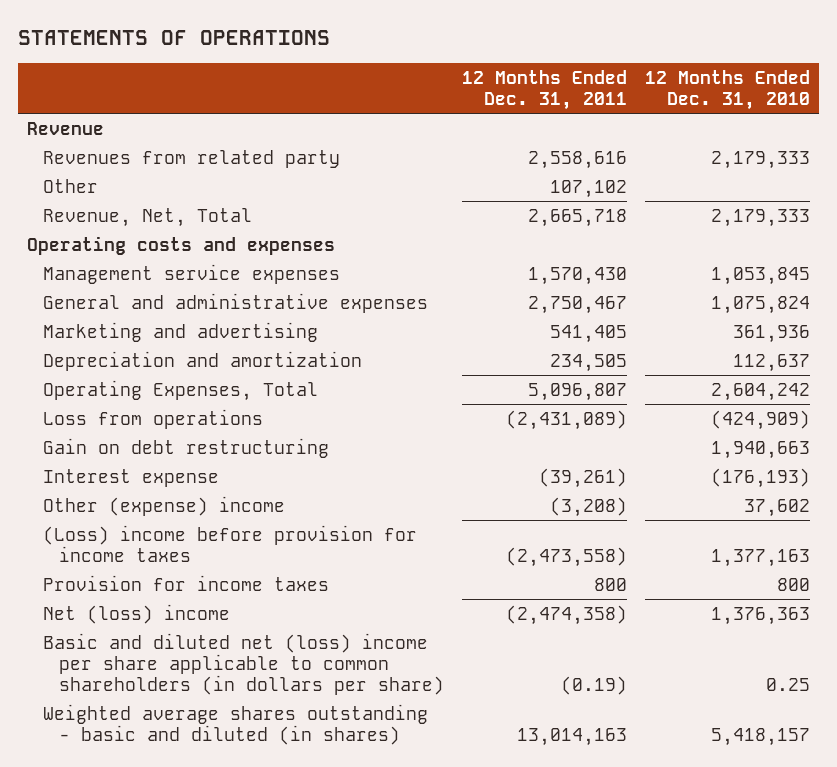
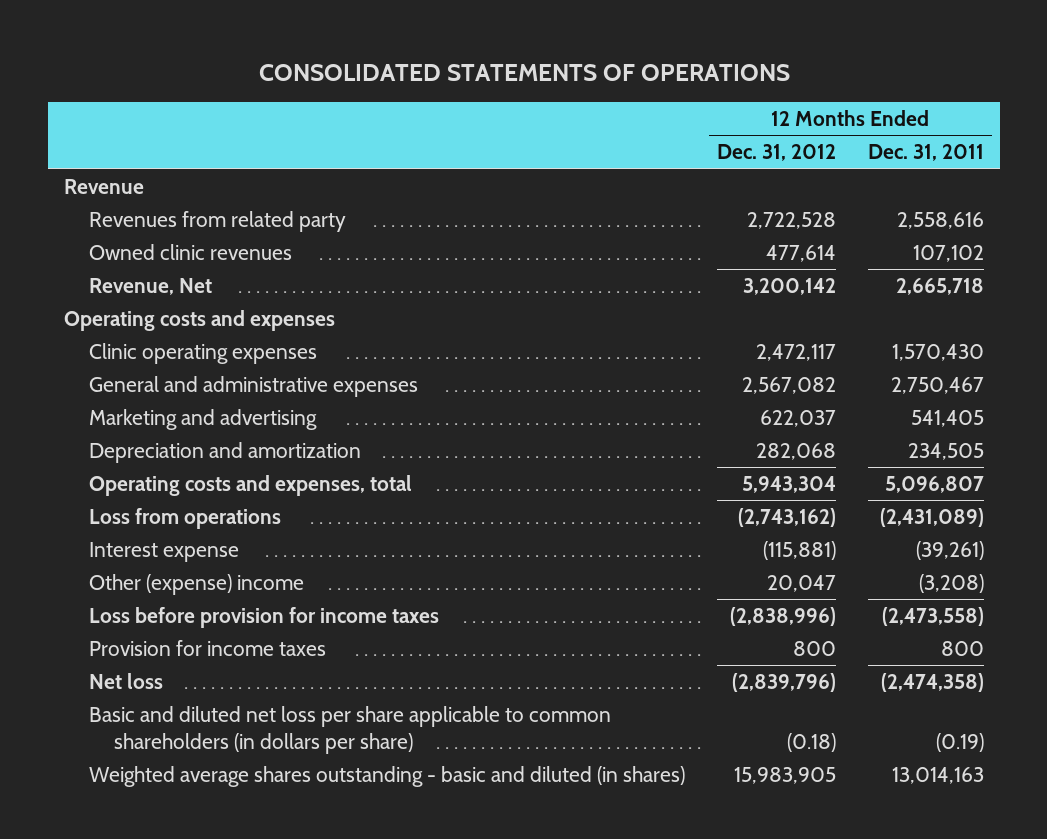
[17,30,330,46] STATEMENTS OF OPERATIONS -> [258,63,790,81] CONSOLIDATED STATEMENTS OF OPERATIONS
[644,69,810,110] 12 Months Ended Dec. 31, 2010 -> none
none -> [716,144,836,162] Dec. 31, 2012
[42,178,98,193] Other -> [88,244,292,261] Owned clinic revenues
[42,207,252,227] Revenue, Net, Total -> [88,278,212,296] Revenue, Net
[42,263,340,284] Management service expenses -> [88,343,317,365] Clinic operating expenses
[42,379,318,401] Operating Expenses, Total -> [88,475,412,497] Operating costs and expenses, total
[42,437,329,458] Gain on debt restructuring -> none
[42,524,417,562] (Loss) income before provision for income taxes -> [88,607,439,629] Loss before provision for income taxes
[42,603,230,624] Net (loss) income -> [88,673,163,690] Net loss
[42,632,444,695] Basic and diluted net (loss) income per share applicable to common shareholders (in dollars per share) -> [88,706,611,754] Basic and diluted net loss per share applicable to common shareholders (in dollars per share)

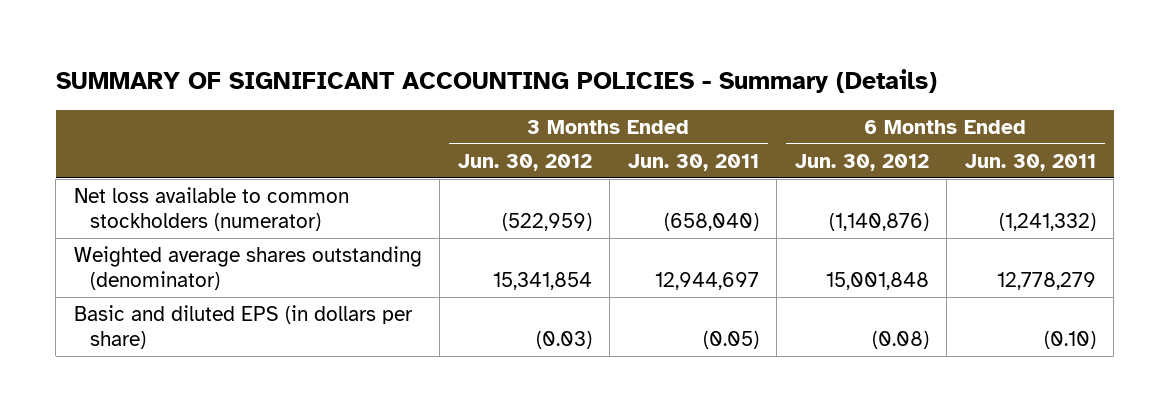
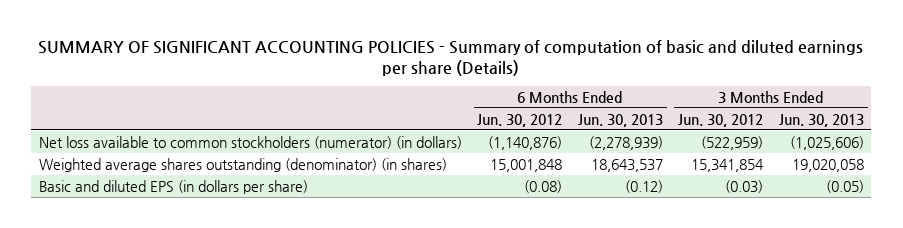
[55,68,937,93] SUMMARY OF SIGNIFICANT ACCOUNTING POLICIES - Summary (Details) -> [38,39,864,76] SUMMARY OF SIGNIFICANT ACCOUNTING POLICIES - Summary of computation of basic and diluted earnings per share (Details)
[627,153,759,171] Jun. 30, 2011 -> none
[964,153,1096,171] Jun. 30, 2011 -> none
none -> [577,113,663,127] Jun. 30, 2013
none -> [778,113,864,127] Jun. 30, 2013
[73,187,349,232] Net loss available to common stockholders (numerator) -> [38,135,462,149] Net loss available to common stockholders (numerator) (in dollars)
[73,246,422,291] Weighted average shares outstanding (denominator) -> [38,157,447,172] Weighted average shares outstanding (denominator) (in shares)

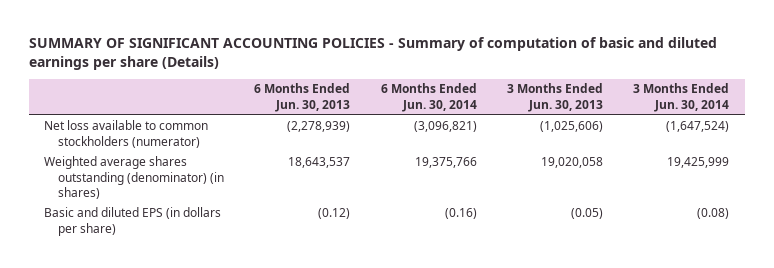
[477,113,563,127] Jun. 30, 2012 -> none
[678,113,764,127] Jun. 30, 2012 -> none
none -> [380,83,477,112] 6 Months Ended Jun. 30, 2014
none -> [633,83,730,112] 3 Months Ended Jun. 30, 2014
[38,135,462,149] Net loss available to common stockholders (numerator) (in dollars) -> [44,120,209,148] Net loss available to common stockholders (numerator)

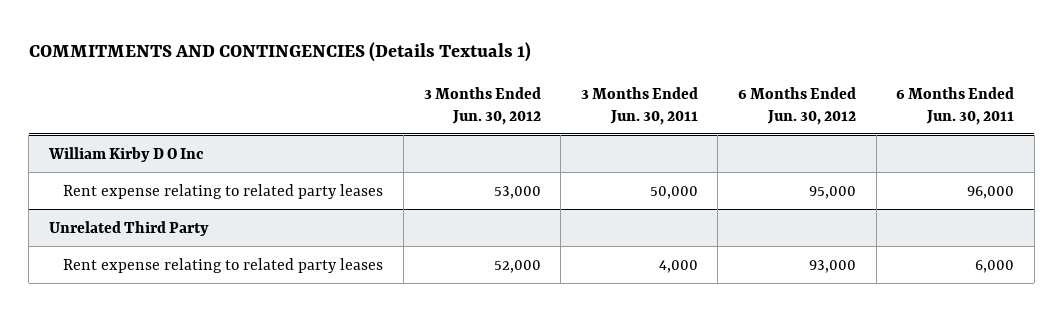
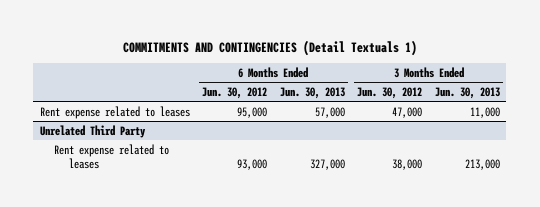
[28,41,531,62] COMMITMENTS AND CONTINGENCIES (Details Textuals 1) -> [122,39,417,56] COMMITMENTS AND CONTINGENCIES (Detail Textuals 1)
[580,86,698,125] 3 Months Ended Jun. 30, 2011 -> none
[896,86,1015,125] 6 Months Ended Jun. 30, 2011 -> none
none -> [279,86,345,99] Jun. 30, 2013
none -> [434,86,500,99] Jun. 30, 2013
[47,146,203,162] William Kirby D O Inc -> none
[63,183,384,199] Rent expense relating to related party leases -> [39,105,190,119] Rent expense related to leases
[493,185,541,199] 53,000 -> [392,106,423,118] 47,000
[63,257,384,273] Rent expense relating to related party leases -> [54,143,170,170] Rent expense related to leases
[493,259,541,273] 52,000 -> [392,159,423,171] 38,000

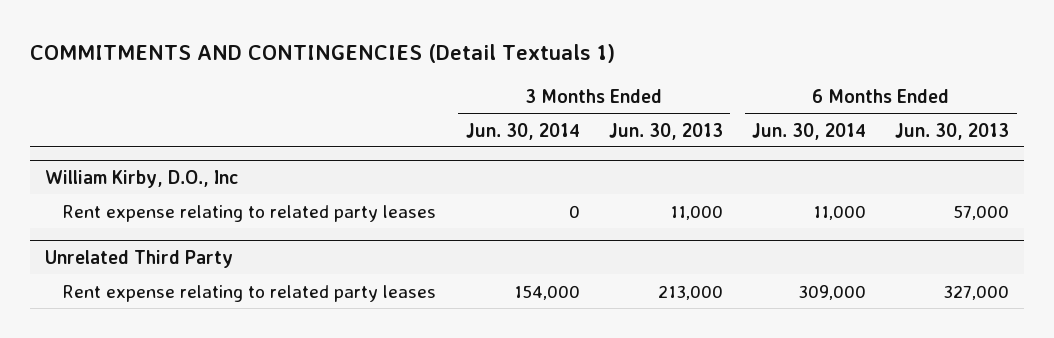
[202,86,268,99] Jun. 30, 2012 -> none
[357,86,423,99] Jun. 30, 2012 -> none
none -> [465,122,580,140] Jun. 30, 2014
none -> [752,122,867,140] Jun. 30, 2014
none -> [44,169,238,188] William Kirby, D.O., Inc
[39,105,190,119] Rent expense related to leases -> [62,204,437,222] Rent expense relating to related party leases
[54,143,170,170] Rent expense related to leases -> [62,284,437,302] Rent expense relating to related party leases

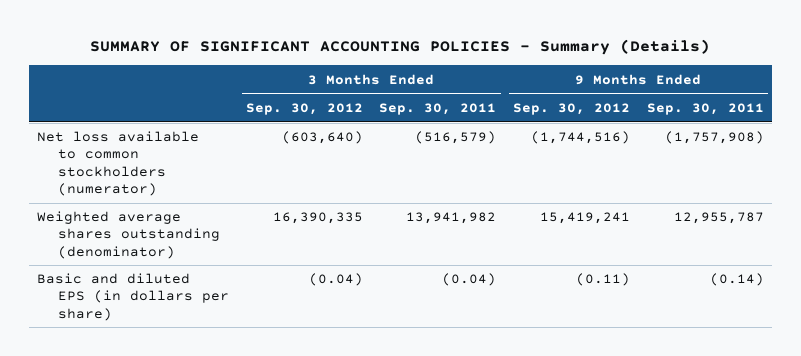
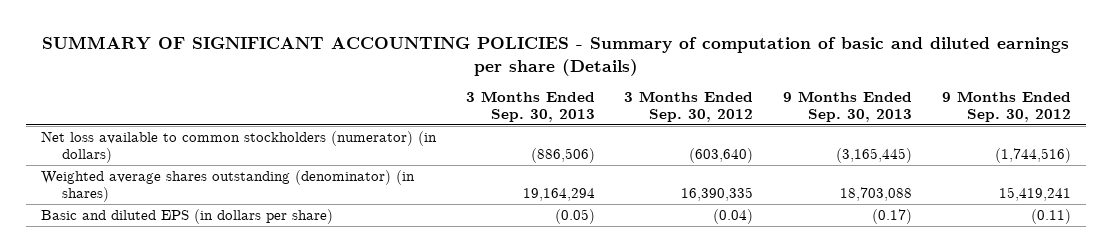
[90,38,711,55] SUMMARY OF SIGNIFICANT ACCOUNTING POLICIES - Summary (Details) -> [41,35,1069,76] SUMMARY OF SIGNIFICANT ACCOUNTING POLICIES - Summary of computation of basic and diluted earnings per share (Details)
[379,102,497,115] Sep. 30, 2011 -> none
[646,102,764,115] Sep. 30, 2011 -> none
none -> [465,90,595,122] 3 Months Ended Sep. 30, 2013
none -> [783,90,913,122] 9 Months Ended Sep. 30, 2013
[36,131,199,196] Net loss available to common stockholders (numerator) -> [41,130,438,163] Net loss available to common stockholders (numerator) (in dollars)
[36,211,221,259] Weighted average shares outstanding (denominator) -> [41,169,416,202] Weighted average shares outstanding (denominator) (in shares)

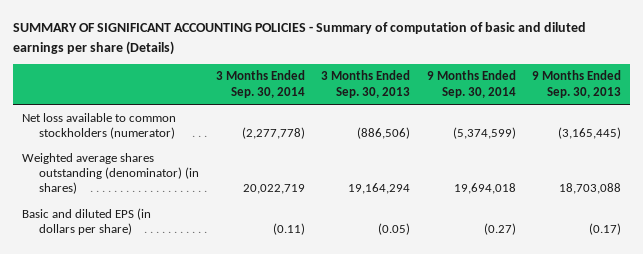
[624,90,754,122] 3 Months Ended Sep. 30, 2012 -> none
[941,90,1071,122] 9 Months Ended Sep. 30, 2012 -> none
none -> [215,70,305,98] 3 Months Ended Sep. 30, 2014
none -> [426,70,516,98] 9 Months Ended Sep. 30, 2014
[41,130,438,163] Net loss available to common stockholders (numerator) (in dollars) -> [21,112,176,139] Net loss available to common stockholders (numerator)

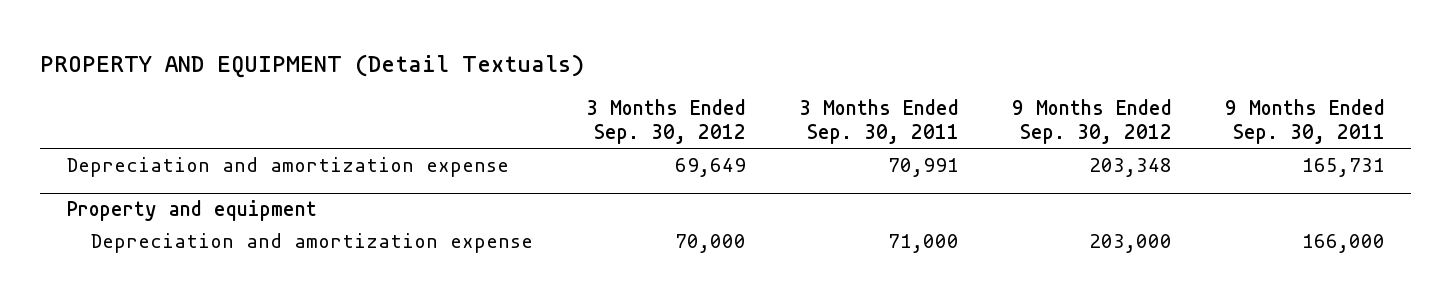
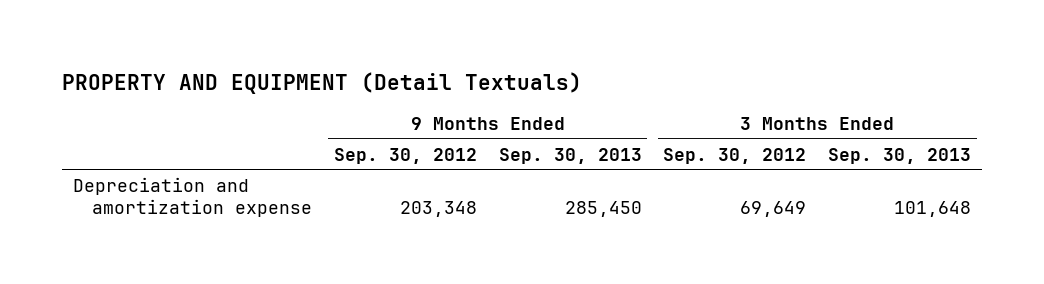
[798,99,959,145] 3 Months Ended Sep. 30, 2011 -> none
[1224,99,1385,145] 9 Months Ended Sep. 30, 2011 -> none
none -> [498,147,642,164] Sep. 30, 2013
none -> [828,147,972,164] Sep. 30, 2013
[66,199,317,221] Property and equipment -> none
[91,232,534,253] Depreciation and amortization expense -> none

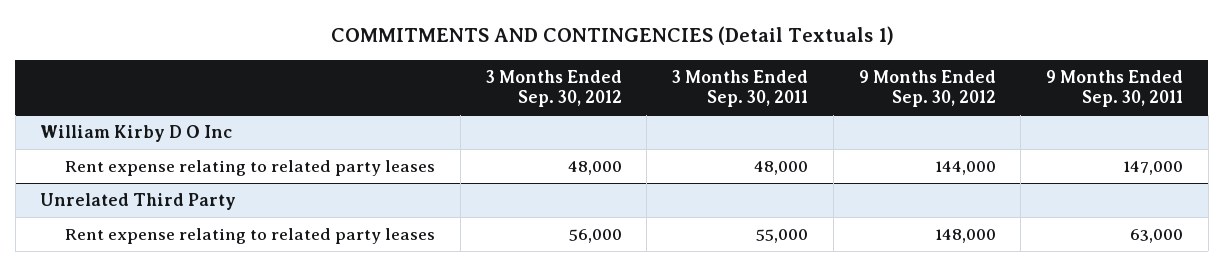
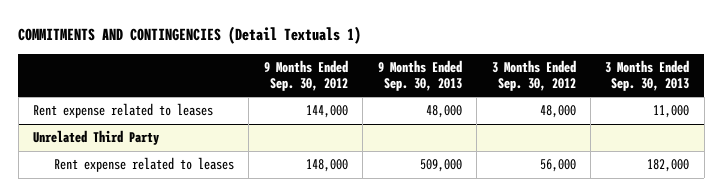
[672,69,809,108] 3 Months Ended Sep. 30, 2011 -> none
[1046,69,1184,108] 9 Months Ended Sep. 30, 2011 -> none
none -> [377,59,462,91] 9 Months Ended Sep. 30, 2013
none -> [605,59,690,91] 3 Months Ended Sep. 30, 2013
[40,125,233,143] William Kirby D O Inc -> none
[65,160,436,177] Rent expense relating to related party leases -> [33,103,214,119] Rent expense related to leases
[65,228,436,245] Rent expense relating to related party leases -> [53,157,234,173] Rent expense related to leases

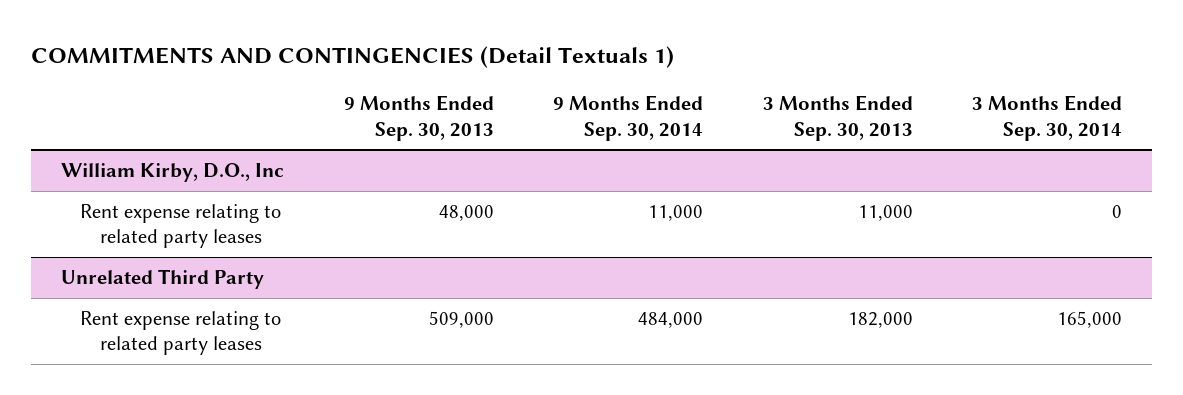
[263,59,348,91] 9 Months Ended Sep. 30, 2012 -> none
[491,59,576,91] 3 Months Ended Sep. 30, 2012 -> none
none -> [553,95,704,141] 9 Months Ended Sep. 30, 2014
none -> [972,95,1123,141] 3 Months Ended Sep. 30, 2014
none -> [60,163,284,183] William Kirby, D.O., Inc
[33,103,214,119] Rent expense related to leases -> [80,204,282,249] Rent expense relating to related party leases
[53,157,234,173] Rent expense related to leases -> [80,311,282,356] Rent expense relating to related party leases

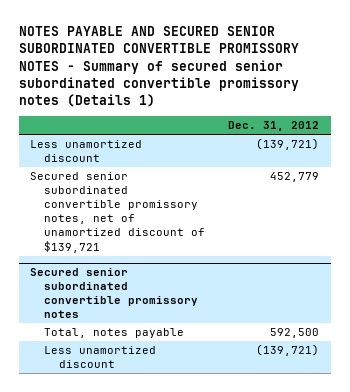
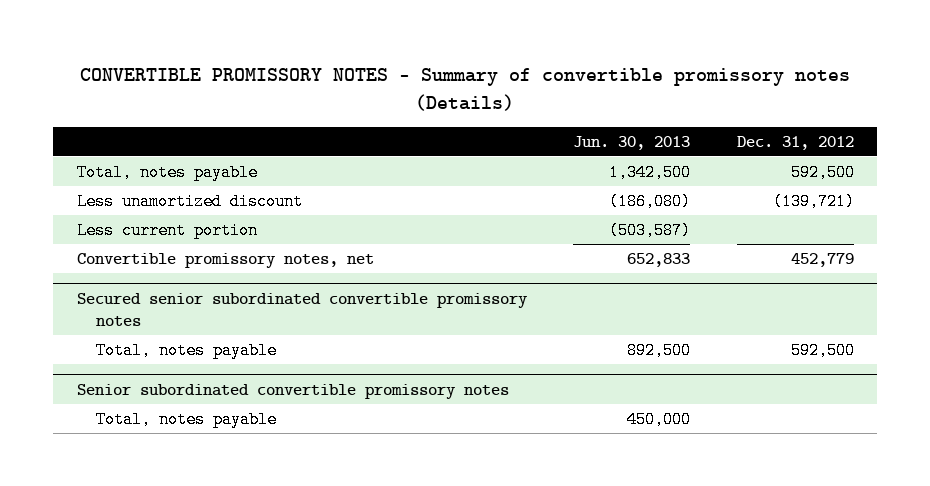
[18,26,299,108] NOTES PAYABLE AND SECURED SENIOR SUBORDINATED CONVERTIBLE PROMISSORY NOTES - Summary of secured senior subordinated convertible promissory notes (Details 1) -> [80,67,851,111] CONVERTIBLE PROMISSORY NOTES - Summary of convertible promissory notes (Details)
none -> [573,135,691,150] Jun. 30, 2013
none -> [76,164,258,182] Total, notes payable
none -> [76,222,258,240] Less current portion
[30,172,206,253] Secured senior subordinated convertible promissory notes, net of unamortized discount of $139,721 -> [76,253,374,269] Convertible promissory notes, net
[44,346,157,369] Less unamortized discount -> none
none -> [76,383,509,399] Senior subordinated convertible promissory notes
none -> [96,411,278,429] Total, notes payable

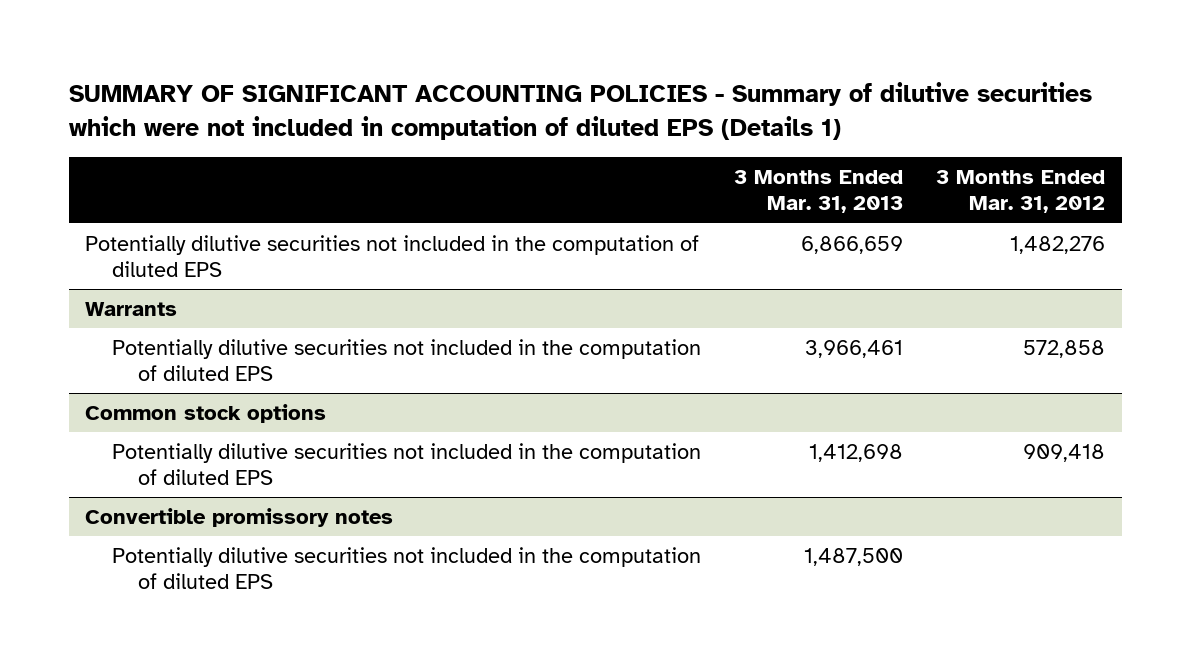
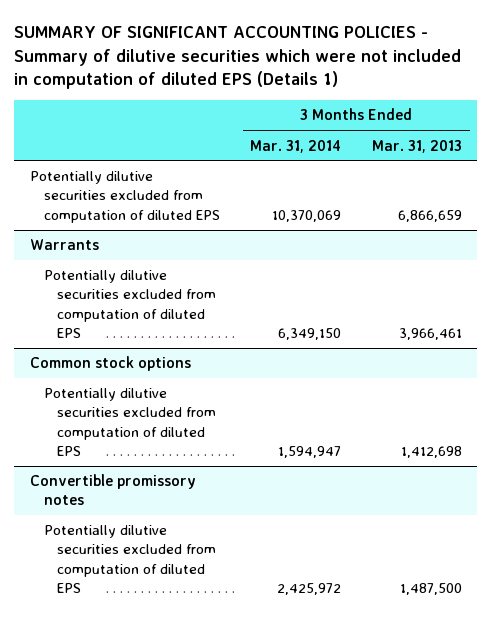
[936,170,1106,214] 3 Months Ended Mar. 31, 2012 -> none
none -> [250,139,342,153] Mar. 31, 2014
[85,234,700,278] Potentially dilutive securities not included in the computation of diluted EPS -> [29,171,220,223] Potentially dilutive securities excluded from computation of diluted EPS
[111,338,701,382] Potentially dilutive securities not included in the computation of diluted EPS -> [43,270,217,338] Potentially dilutive securities excluded from computation of diluted EPS
[111,442,701,486] Potentially dilutive securities not included in the computation of diluted EPS -> [43,388,217,456] Potentially dilutive securities excluded from computation of diluted EPS
[111,546,701,590] Potentially dilutive securities not included in the computation of diluted EPS -> [43,525,217,593] Potentially dilutive securities excluded from computation of diluted EPS

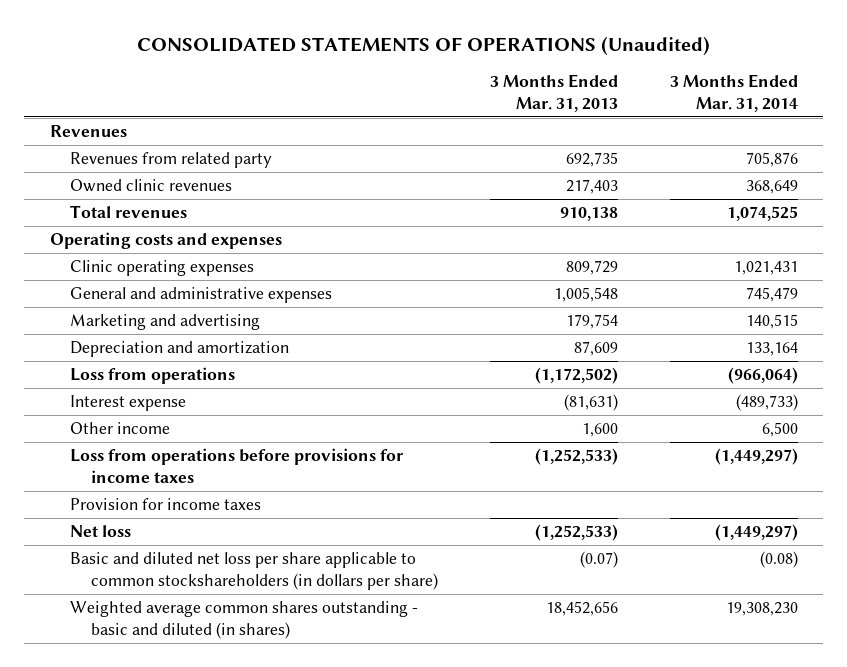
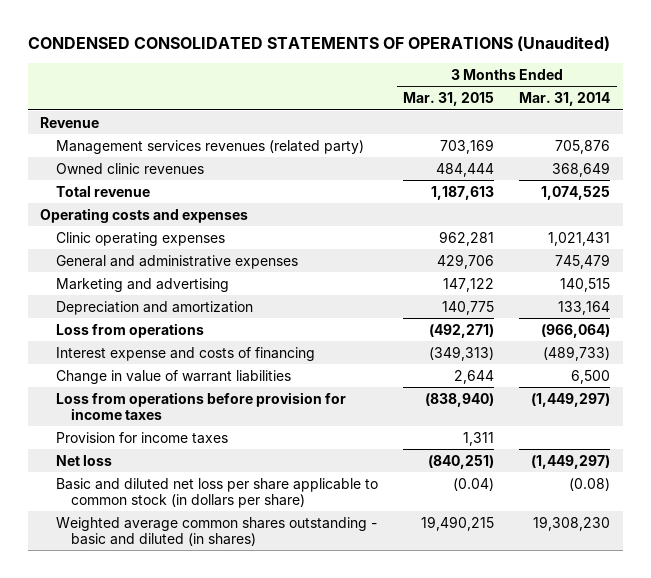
[136,35,710,56] CONSOLIDATED STATEMENTS OF OPERATIONS (Unaudited) -> [27,36,610,52] CONDENSED CONSOLIDATED STATEMENTS OF OPERATIONS (Unaudited)
[489,74,618,113] 3 Months Ended Mar. 31, 2013 -> none
none -> [402,92,494,107] Mar. 31, 2015
[49,124,127,137] Revenues -> none
none -> [40,116,100,128] Revenue
[70,151,273,168] Revenues from related party -> [55,139,364,154] Management services revenues (related party)
[70,204,188,218] Total revenues -> [55,185,150,197] Total revenue
[70,421,171,434] Other income -> none
[70,394,187,411] Interest expense -> [55,346,315,361] Interest expense and costs of financing
none -> [55,369,291,384] Change in value of warrant liabilities
[70,447,405,484] Loss from operations before provisions for income taxes -> [55,391,346,420] Loss from operations before provision for income taxes
[70,551,438,591] Basic and diluted net loss per share applicable to common stockshareholders (in dollars per share) -> [55,477,378,508] Basic and diluted net loss per share applicable to common stock (in dollars per share)

